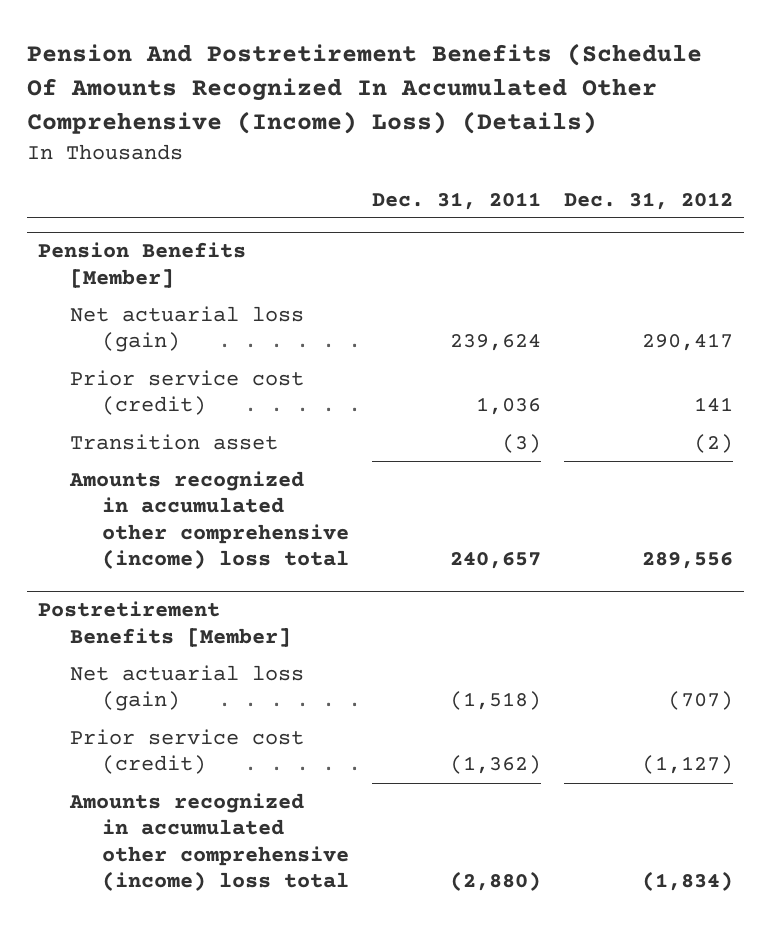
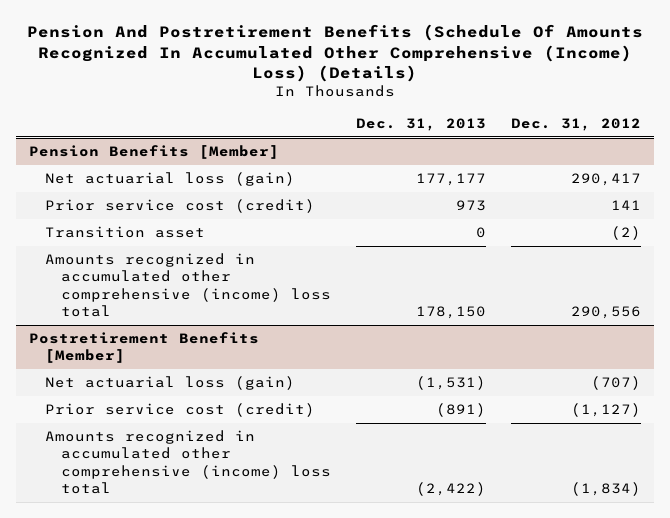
[372,191,542,210] Dec. 31, 2011 -> none
none -> [355,117,486,131] Dec. 31, 2013
[642,552,734,570] 289,556 -> [570,305,641,319] 290,556

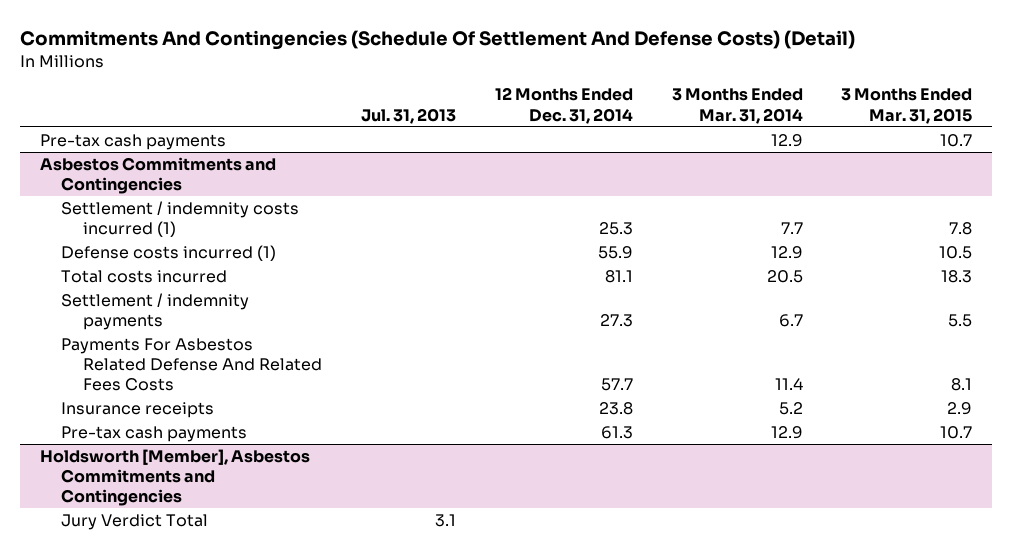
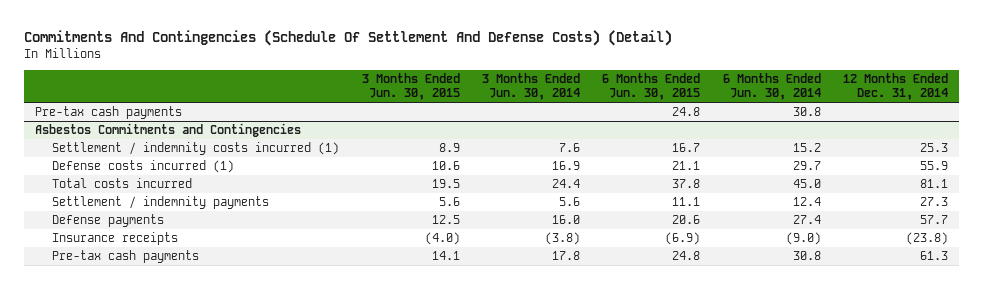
[360,107,456,124] Jul. 31, 2013 -> none
[671,88,803,124] 3 Months Ended Mar. 31, 2014 -> none
[841,88,973,124] 3 Months Ended Mar. 31, 2015 -> none
none -> [361,73,460,101] 3 Months Ended Jun. 30, 2015
none -> [481,73,580,101] 3 Months Ended Jun. 30, 2014
none -> [602,73,701,101] 6 Months Ended Jun. 30, 2015
none -> [722,73,821,101] 6 Months Ended Jun. 30, 2014
[61,337,322,391] Payments For Asbestos Related Defense And Related Fees Costs -> [52,214,165,228] Defense payments
[598,401,633,415] 23.8 -> [905,232,948,246] (23.8)
[39,448,310,506] Holdsworth [Member], Asbestos Commitments and Contingencies -> none
[61,513,209,530] Jury Verdict Total -> none

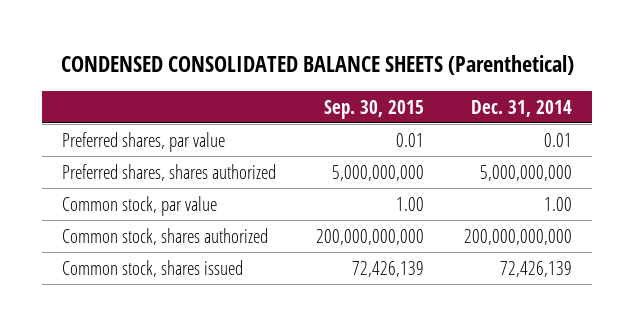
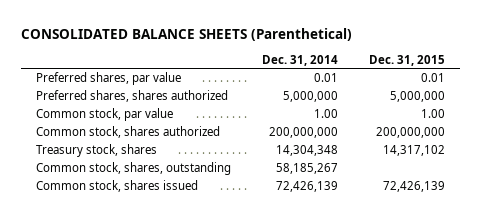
[61,54,575,75] CONDENSED CONSOLIDATED BALANCE SHEETS (Parenthetical) -> [20,28,352,42] CONSOLIDATED BALANCE SHEETS (Parenthetical)
[324,99,425,119] Sep. 30, 2015 -> none
none -> [368,54,445,66] Dec. 31, 2015
[480,164,573,181] 5,000,000,000 -> [283,91,339,103] 5,000,000
[464,228,573,245] 200,000,000,000 -> [269,127,339,139] 200,000,000
none -> [36,144,158,158] Treasury stock, shares
none -> [36,162,232,176] Common stock, shares, outstanding

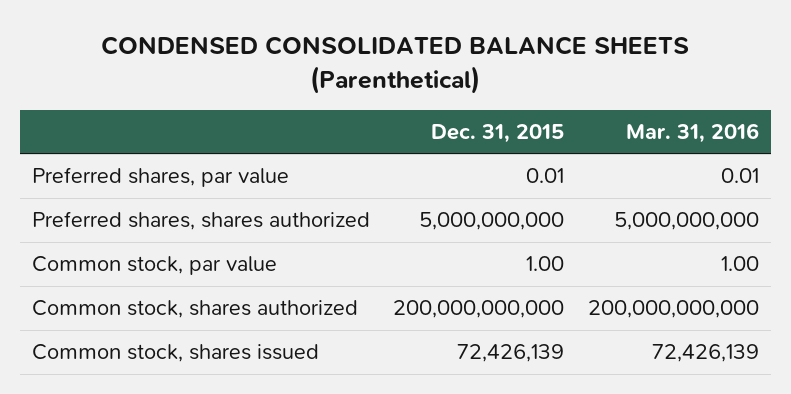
[20,28,352,42] CONSOLIDATED BALANCE SHEETS (Parenthetical) -> [101,35,690,94] CONDENSED CONSOLIDATED BALANCE SHEETS (Parenthetical)
[262,54,339,66] Dec. 31, 2014 -> none
none -> [626,123,760,144] Mar. 31, 2016
[389,91,445,103] 5,000,000 -> [419,212,565,231] 5,000,000,000
[36,144,158,158] Treasury stock, shares -> none
[36,162,232,176] Common stock, shares, outstanding -> none
[375,127,445,139] 200,000,000 -> [393,300,565,319] 200,000,000,000

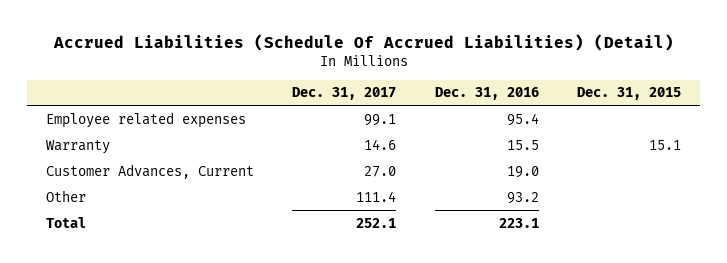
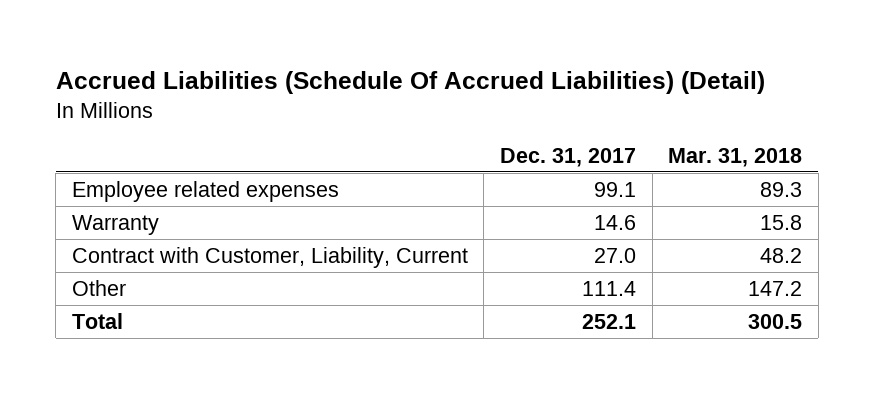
[434,87,539,101] Dec. 31, 2016 -> none
[577,87,682,101] Dec. 31, 2015 -> none
none -> [668,147,803,167] Mar. 31, 2018
[46,163,255,179] Customer Advances, Current -> none
none -> [71,246,468,268] Contract with Customer, Liability, Current

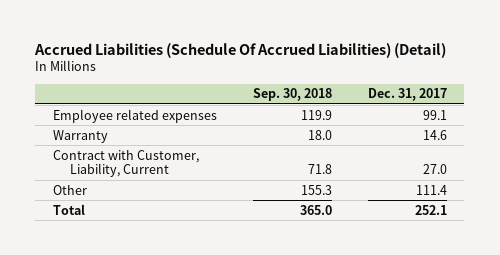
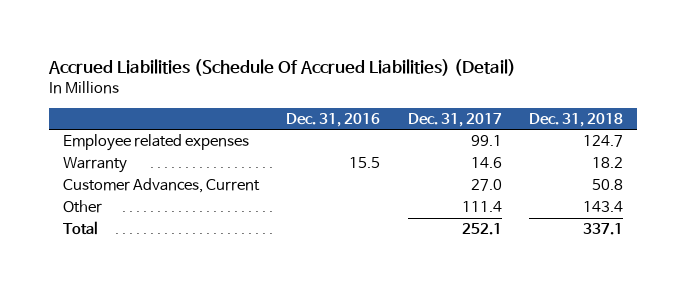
[252,88,332,102] Sep. 30, 2018 -> none
none -> [286,112,381,127] Dec. 31, 2016
none -> [529,112,624,127] Dec. 31, 2018
[53,149,200,178] Contract with Customer, Liability, Current -> none
none -> [63,178,261,194] Customer Advances, Current

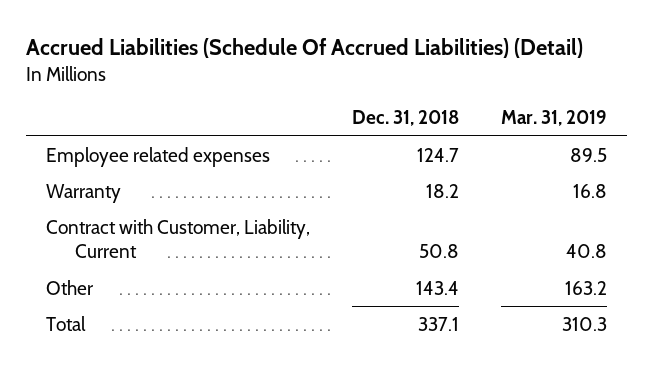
[286,112,381,127] Dec. 31, 2016 -> none
[407,112,502,127] Dec. 31, 2017 -> none
none -> [500,110,607,127] Mar. 31, 2019
[63,178,261,194] Customer Advances, Current -> none
none -> [46,218,311,259] Contract with Customer, Liability, Current

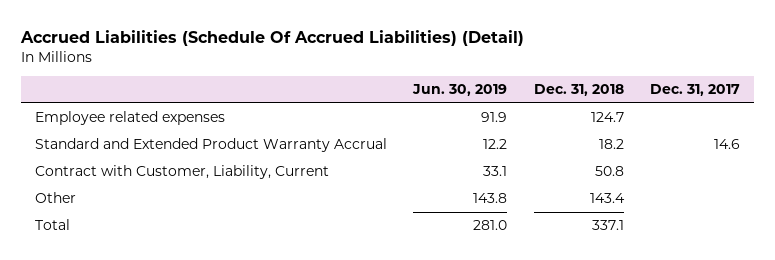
[500,110,607,127] Mar. 31, 2019 -> none
none -> [412,84,508,97] Jun. 30, 2019
none -> [650,84,741,97] Dec. 31, 2017
[46,183,122,203] Warranty -> [34,138,387,153] Standard and Extended Product Warranty Accrual

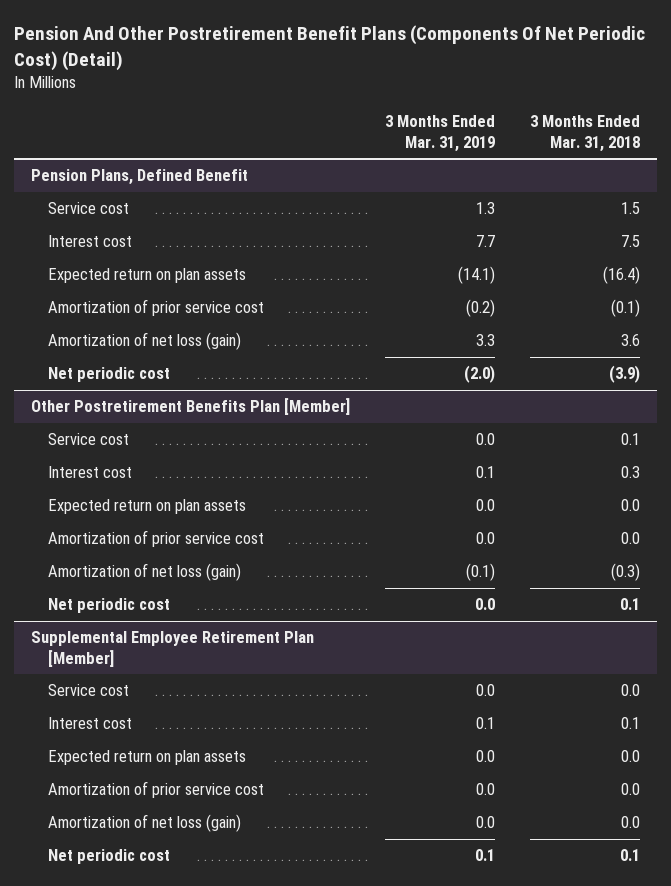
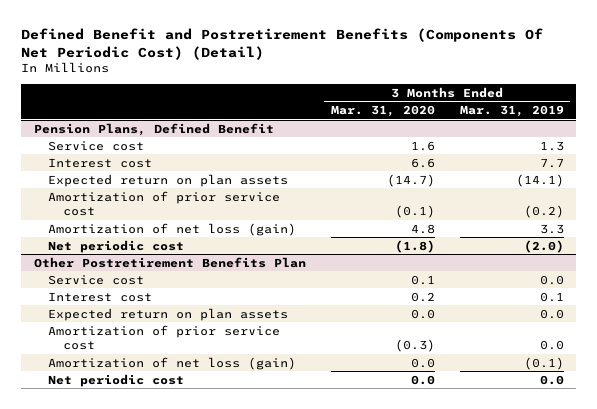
[14,24,646,71] Pension And Other Postretirement Benefit Plans (Components Of Net Periodic Cost) (Detail) -> [21,27,544,60] Defined Benefit and Postretirement Benefits (Components Of Net Periodic Cost) (Detail)
[529,115,640,152] 3 Months Ended Mar. 31, 2018 -> none
none -> [330,105,435,118] Mar. 31, 2020
[31,398,351,416] Other Postretirement Benefits Plan [Member] -> [33,256,306,268] Other Postretirement Benefits Plan
[31,631,315,667] Supplemental Employee Retirement Plan [Member] -> none
[48,684,130,697] Service cost -> none
[48,717,133,730] Interest cost -> none
[48,750,247,766] Expected return on plan assets -> none
[48,781,265,799] Amortization of prior service cost -> none
[48,814,242,833] Amortization of net loss (gain) -> none
[48,849,171,865] Net periodic cost -> none

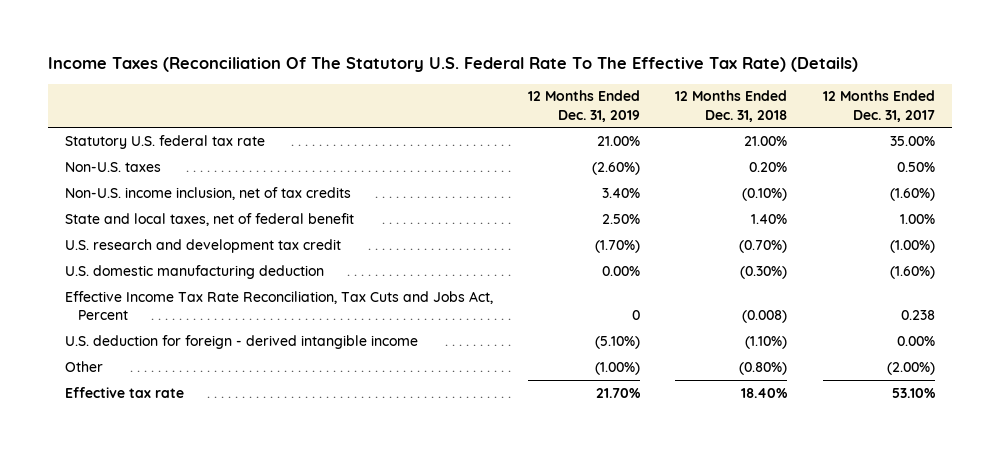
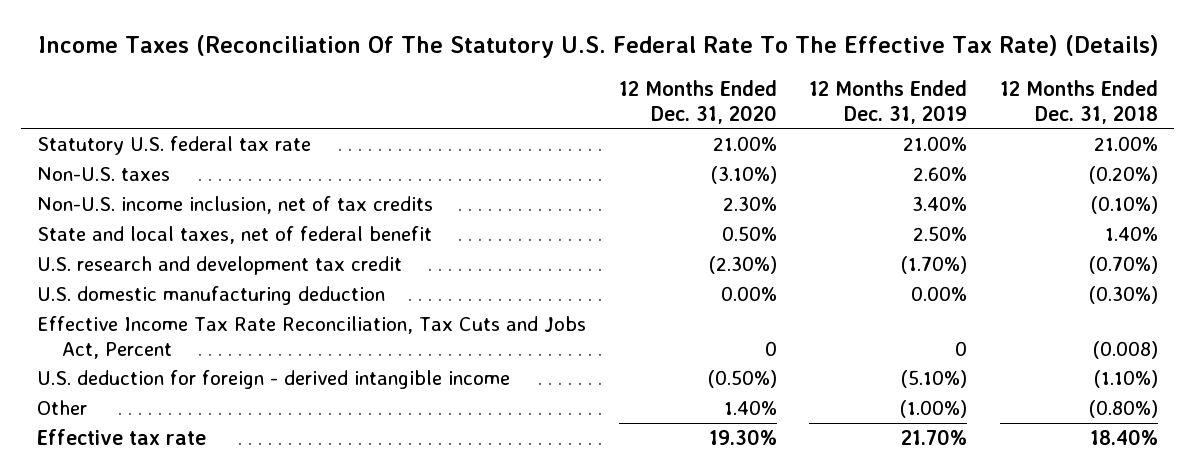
[822,90,935,122] 12 Months Ended Dec. 31, 2017 -> none
none -> [618,79,777,124] 12 Months Ended Dec. 31, 2020
[592,161,641,175] (2.60%) -> [913,165,968,181] 2.60%
[749,161,788,172] 0.20% -> [1089,165,1159,184] (0.20%)

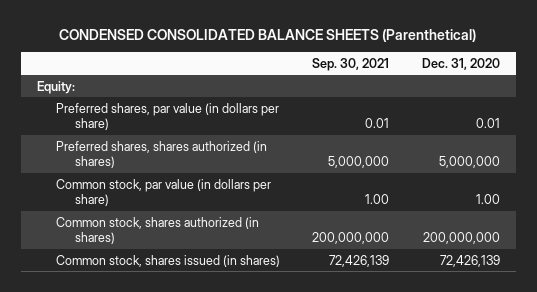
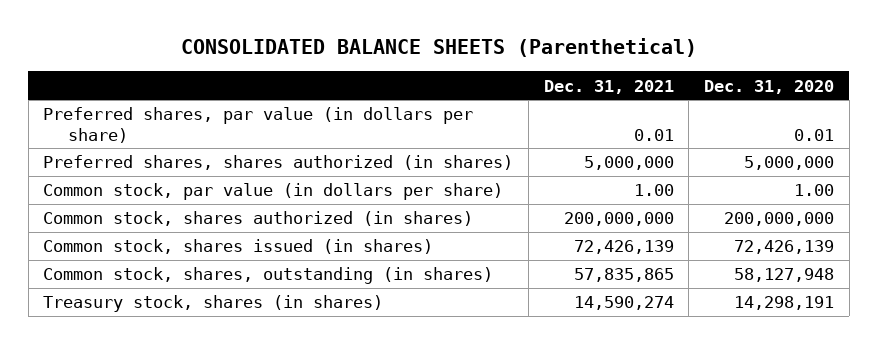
[59,28,477,42] CONDENSED CONSOLIDATED BALANCE SHEETS (Parenthetical) -> [180,38,697,58] CONSOLIDATED BALANCE SHEETS (Parenthetical)
[312,57,390,71] Sep. 30, 2021 -> none
none -> [543,79,674,94] Dec. 31, 2021
[36,80,75,94] Equity: -> none
none -> [43,267,494,285] Common stock, shares, outstanding (in shares)
none -> [43,295,384,313] Treasury stock, shares (in shares)

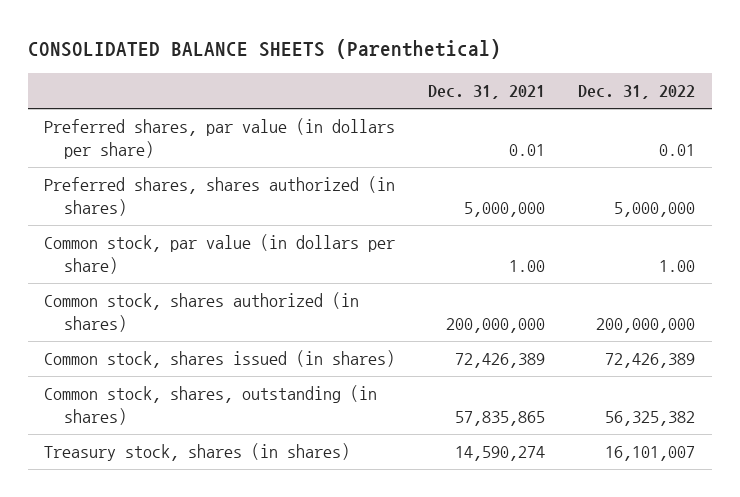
[704,79,835,94] Dec. 31, 2020 -> none
none -> [578,85,696,100] Dec. 31, 2022
[573,240,674,255] 72,426,139 -> [455,353,546,369] 72,426,389

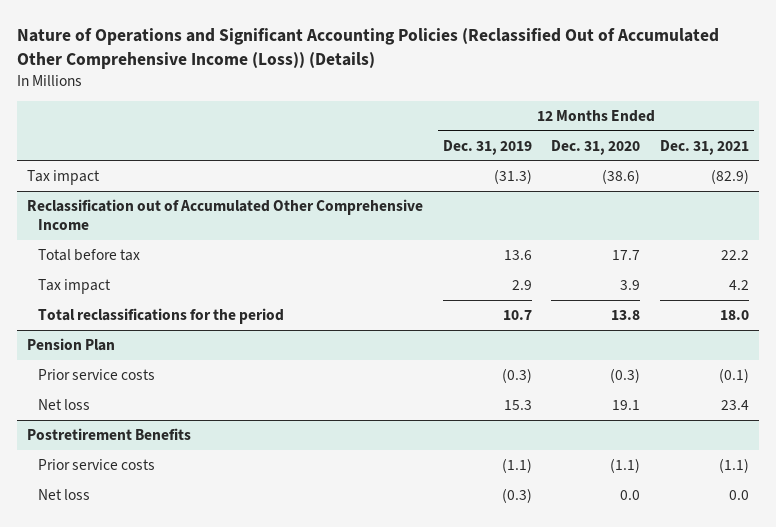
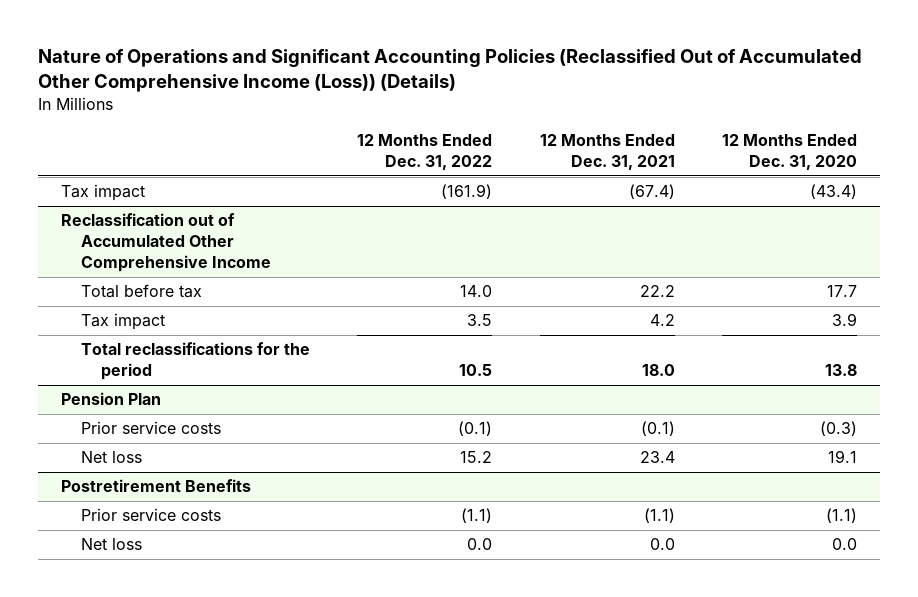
[442,139,532,155] Dec. 31, 2019 -> none
none -> [357,134,493,171] 12 Months Ended Dec. 31, 2022
[602,168,641,184] (38.6) -> [809,184,857,200] (43.4)
[710,168,749,184] (82.9) -> [628,184,675,200] (67.4)

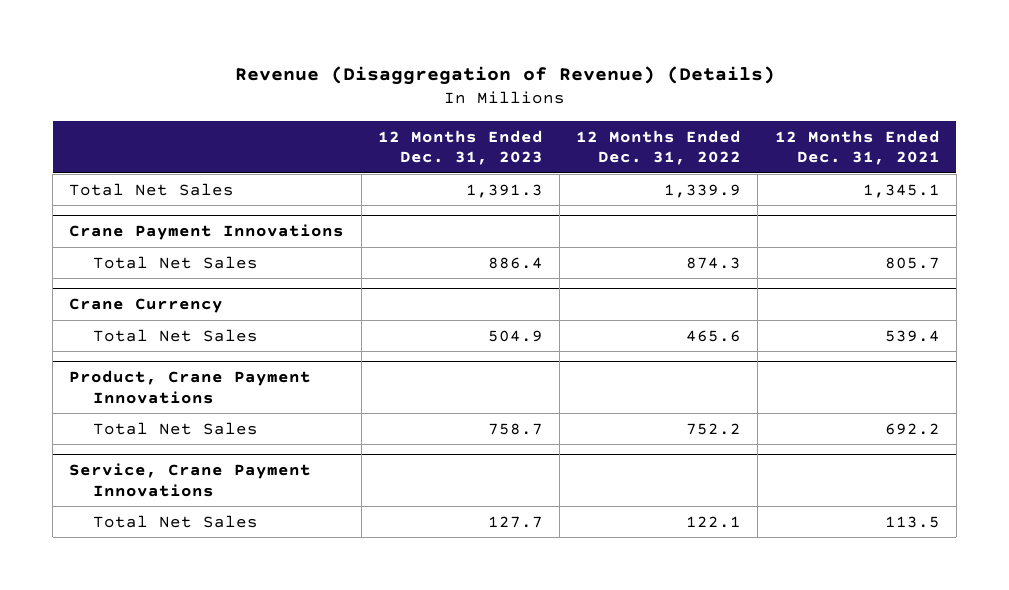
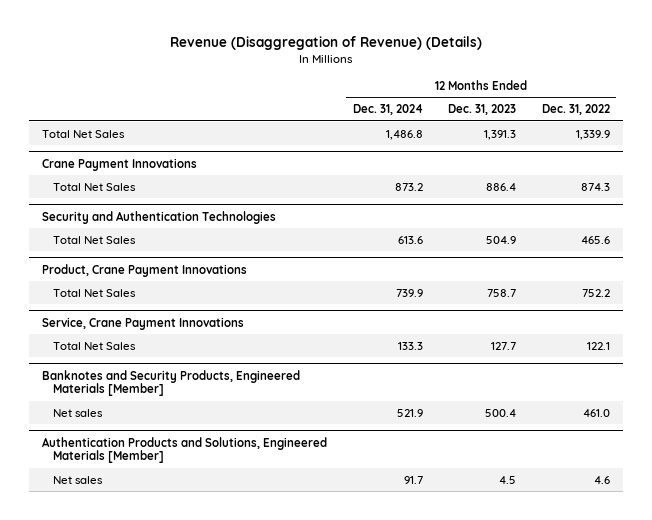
[774,129,940,166] 12 Months Ended Dec. 31, 2021 -> none
none -> [352,104,423,116] Dec. 31, 2024
[69,298,224,314] Crane Currency -> [41,210,276,224] Security and Authentication Technologies
none -> [41,369,300,397] Banknotes and Security Products, Engineered Materials [Member]
none -> [53,408,104,417] Net sales
none -> [41,436,327,464] Authentication Products and Solutions, Engineered Materials [Member]
none -> [53,475,104,484] Net sales

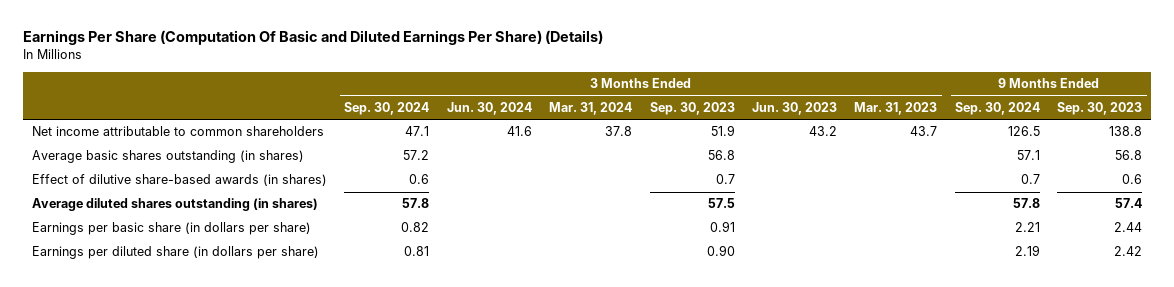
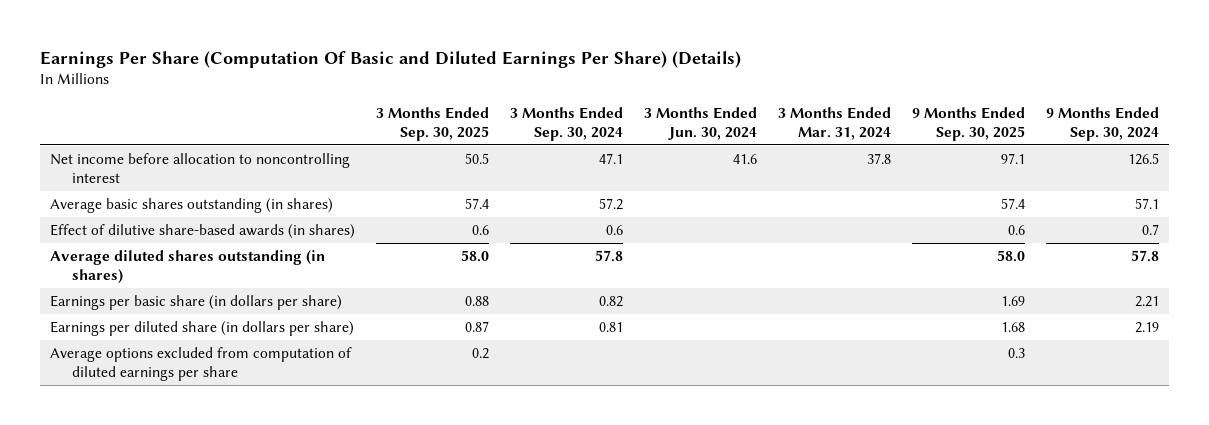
[649,101,735,115] Sep. 30, 2023 -> none
[752,101,838,115] Jun. 30, 2023 -> none
[854,101,938,115] Mar. 31, 2023 -> none
[1057,101,1143,115] Sep. 30, 2023 -> none
none -> [376,106,490,141] 3 Months Ended Sep. 30, 2025
none -> [911,106,1025,141] 9 Months Ended Sep. 30, 2025
[31,126,324,137] Net income attributable to common shareholders -> [50,152,351,183] Net income before allocation to noncontrolling interest
none -> [50,346,353,381] Average options excluded from computation of diluted earnings per share

